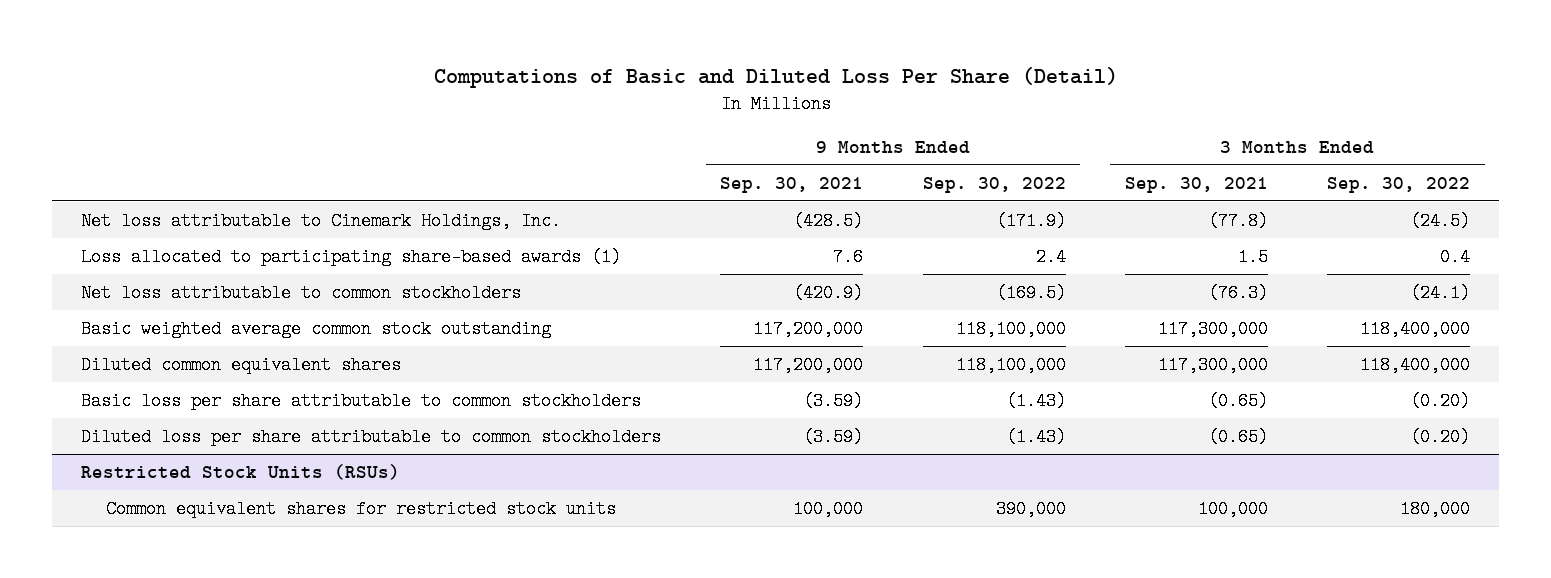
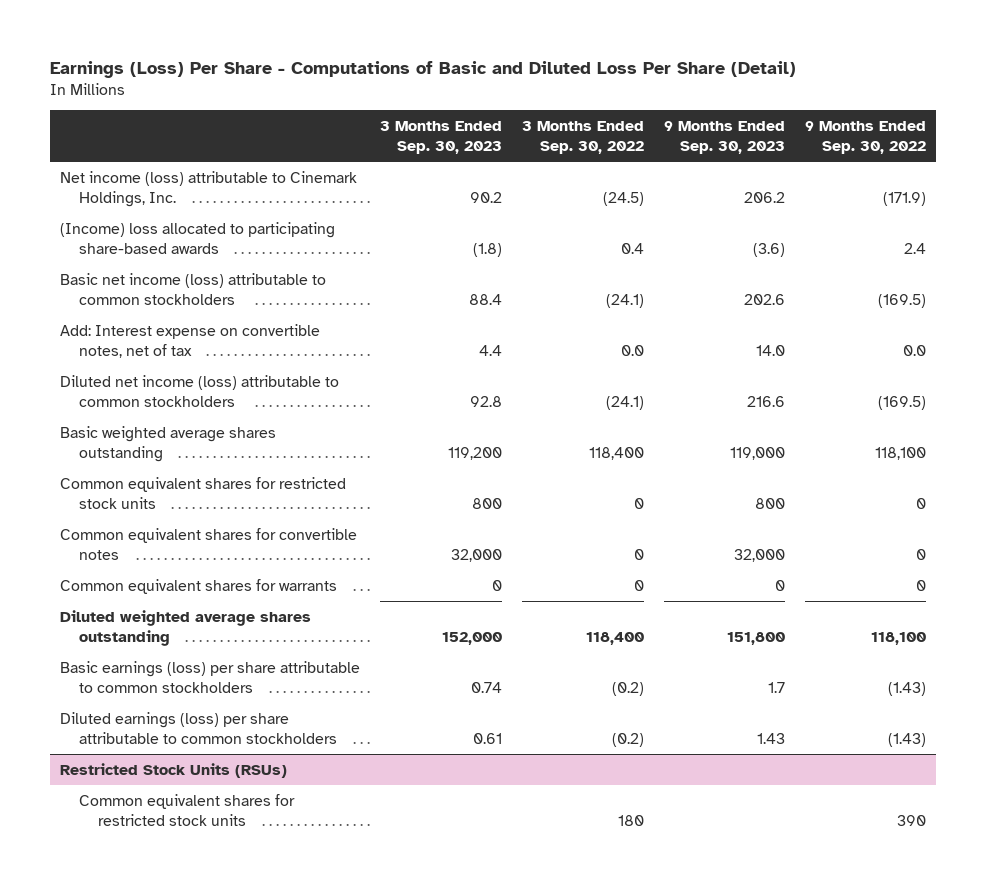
[433,66,1118,88] Computations of Basic and Diluted Loss Per Share (Detail) -> [50,61,797,79] Earnings (Loss) Per Share - Computations of Basic and Diluted Loss Per Share (Detail)
[720,176,864,193] Sep. 30, 2021 -> none
[1124,176,1268,193] Sep. 30, 2021 -> none
none -> [380,120,503,154] 3 Months Ended Sep. 30, 2023
none -> [664,120,786,154] 9 Months Ended Sep. 30, 2023
[81,211,562,230] Net loss attributable to Cinemark Holdings, Inc. -> [60,170,358,207] Net income (loss) attributable to Cinemark Holdings, Inc.
[81,247,622,266] Loss allocated to participating share-based awards (1) -> [60,221,336,254] (Income) loss allocated to participating share-based awards
[81,283,522,302] Net loss attributable to common stockholders -> [60,272,327,305] Basic net income (loss) attributable to common stockholders
none -> [60,323,321,358] Add: Interest expense on convertible notes, net of tax
none -> [60,374,340,407] Diluted net income (loss) attributable to common stockholders
[81,319,552,338] Basic weighted average common stock outstanding -> [60,425,277,462] Basic weighted average shares outstanding
[955,319,1066,338] 118,100,000 -> [875,446,927,460] 118,100
[1359,319,1470,338] 118,400,000 -> [589,446,645,460] 118,400
none -> [60,476,347,509] Common equivalent shares for restricted stock units
none -> [60,527,358,560] Common equivalent shares for convertible notes
none -> [60,578,338,594] Common equivalent shares for warrants
[81,355,402,374] Diluted common equivalent shares -> [60,609,312,646] Diluted weighted average shares outstanding
[955,355,1066,374] 118,100,000 -> [871,631,927,645] 118,100
[1359,355,1470,374] 118,400,000 -> [586,631,645,645] 118,400
[81,391,642,410] Basic loss per share attributable to common stockholders -> [60,660,361,693] Basic earnings (loss) per share attributable to common stockholders
[1409,391,1470,410] (0.20) -> [612,681,645,696] (0.2)
[81,427,662,446] Diluted loss per share attributable to common stockholders -> [60,711,338,744] Diluted earnings (loss) per share attributable to common stockholders
[1409,427,1470,446] (0.20) -> [612,732,645,747] (0.2)
[995,499,1066,518] 390,000 -> [897,814,927,826] 390
[1399,499,1470,518] 180,000 -> [618,814,645,826] 180

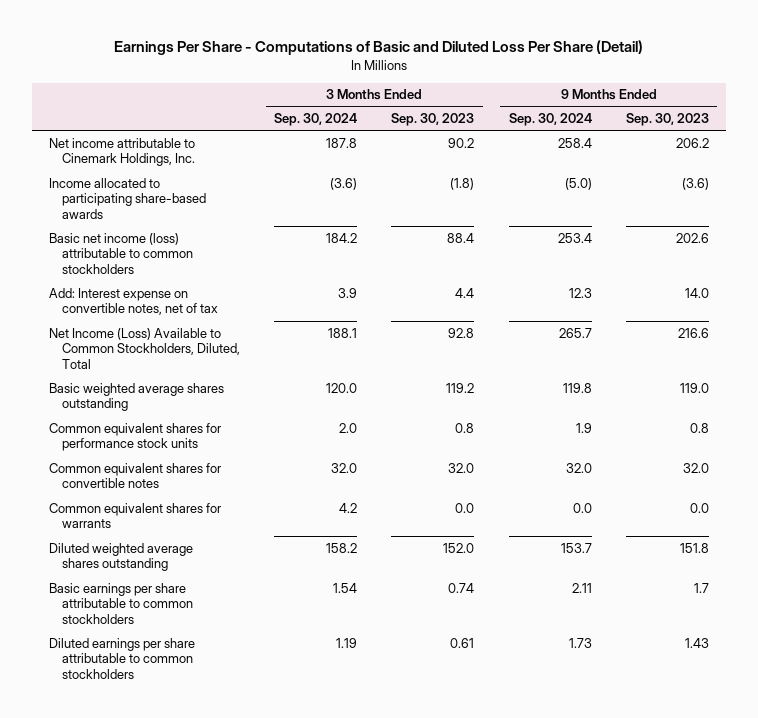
[50,61,797,79] Earnings (Loss) Per Share - Computations of Basic and Diluted Loss Per Share (Detail) -> [114,40,644,56] Earnings Per Share - Computations of Basic and Diluted Loss Per Share (Detail)
[522,120,645,154] 3 Months Ended Sep. 30, 2022 -> none
[805,120,927,154] 9 Months Ended Sep. 30, 2022 -> none
none -> [274,113,358,127] Sep. 30, 2024
none -> [508,113,592,127] Sep. 30, 2024
[60,170,358,207] Net income (loss) attributable to Cinemark Holdings, Inc. -> [49,137,196,167] Net income attributable to Cinemark Holdings, Inc.
[60,221,336,254] (Income) loss allocated to participating share-based awards -> [49,177,207,220] Income allocated to participating share-based awards
[60,762,288,778] Restricted Stock Units (RSUs) -> none
[79,793,296,826] Common equivalent shares for restricted stock units -> none
[60,374,340,407] Diluted net income (loss) attributable to common stockholders -> [49,327,241,370] Net Income (Loss) Available to Common Stockholders, Diluted, Total
[448,446,503,460] 119,200 -> [446,382,475,393] 119.2
[730,446,786,460] 119,000 -> [679,382,709,393] 119.0
[60,476,347,509] Common equivalent shares for restricted stock units -> [49,422,222,452] Common equivalent shares for performance stock units
[472,497,503,509] 800 -> [455,422,475,433] 0.8
[755,497,786,509] 800 -> [689,422,709,433] 0.8
[451,548,503,562] 32,000 -> [448,462,475,473] 32.0
[734,548,786,562] 32,000 -> [682,462,709,473] 32.0
[492,579,503,591] 0 -> [455,502,475,513] 0.0
[775,579,786,591] 0 -> [689,502,709,513] 0.0
[442,631,503,645] 152,000 -> [443,542,475,553] 152.0
[727,631,786,645] 151,800 -> [679,542,709,553] 151.8
[60,660,361,693] Basic earnings (loss) per share attributable to common stockholders -> [49,582,194,625] Basic earnings per share attributable to common stockholders
[60,711,338,744] Diluted earnings (loss) per share attributable to common stockholders -> [49,637,196,680] Diluted earnings per share attributable to common stockholders

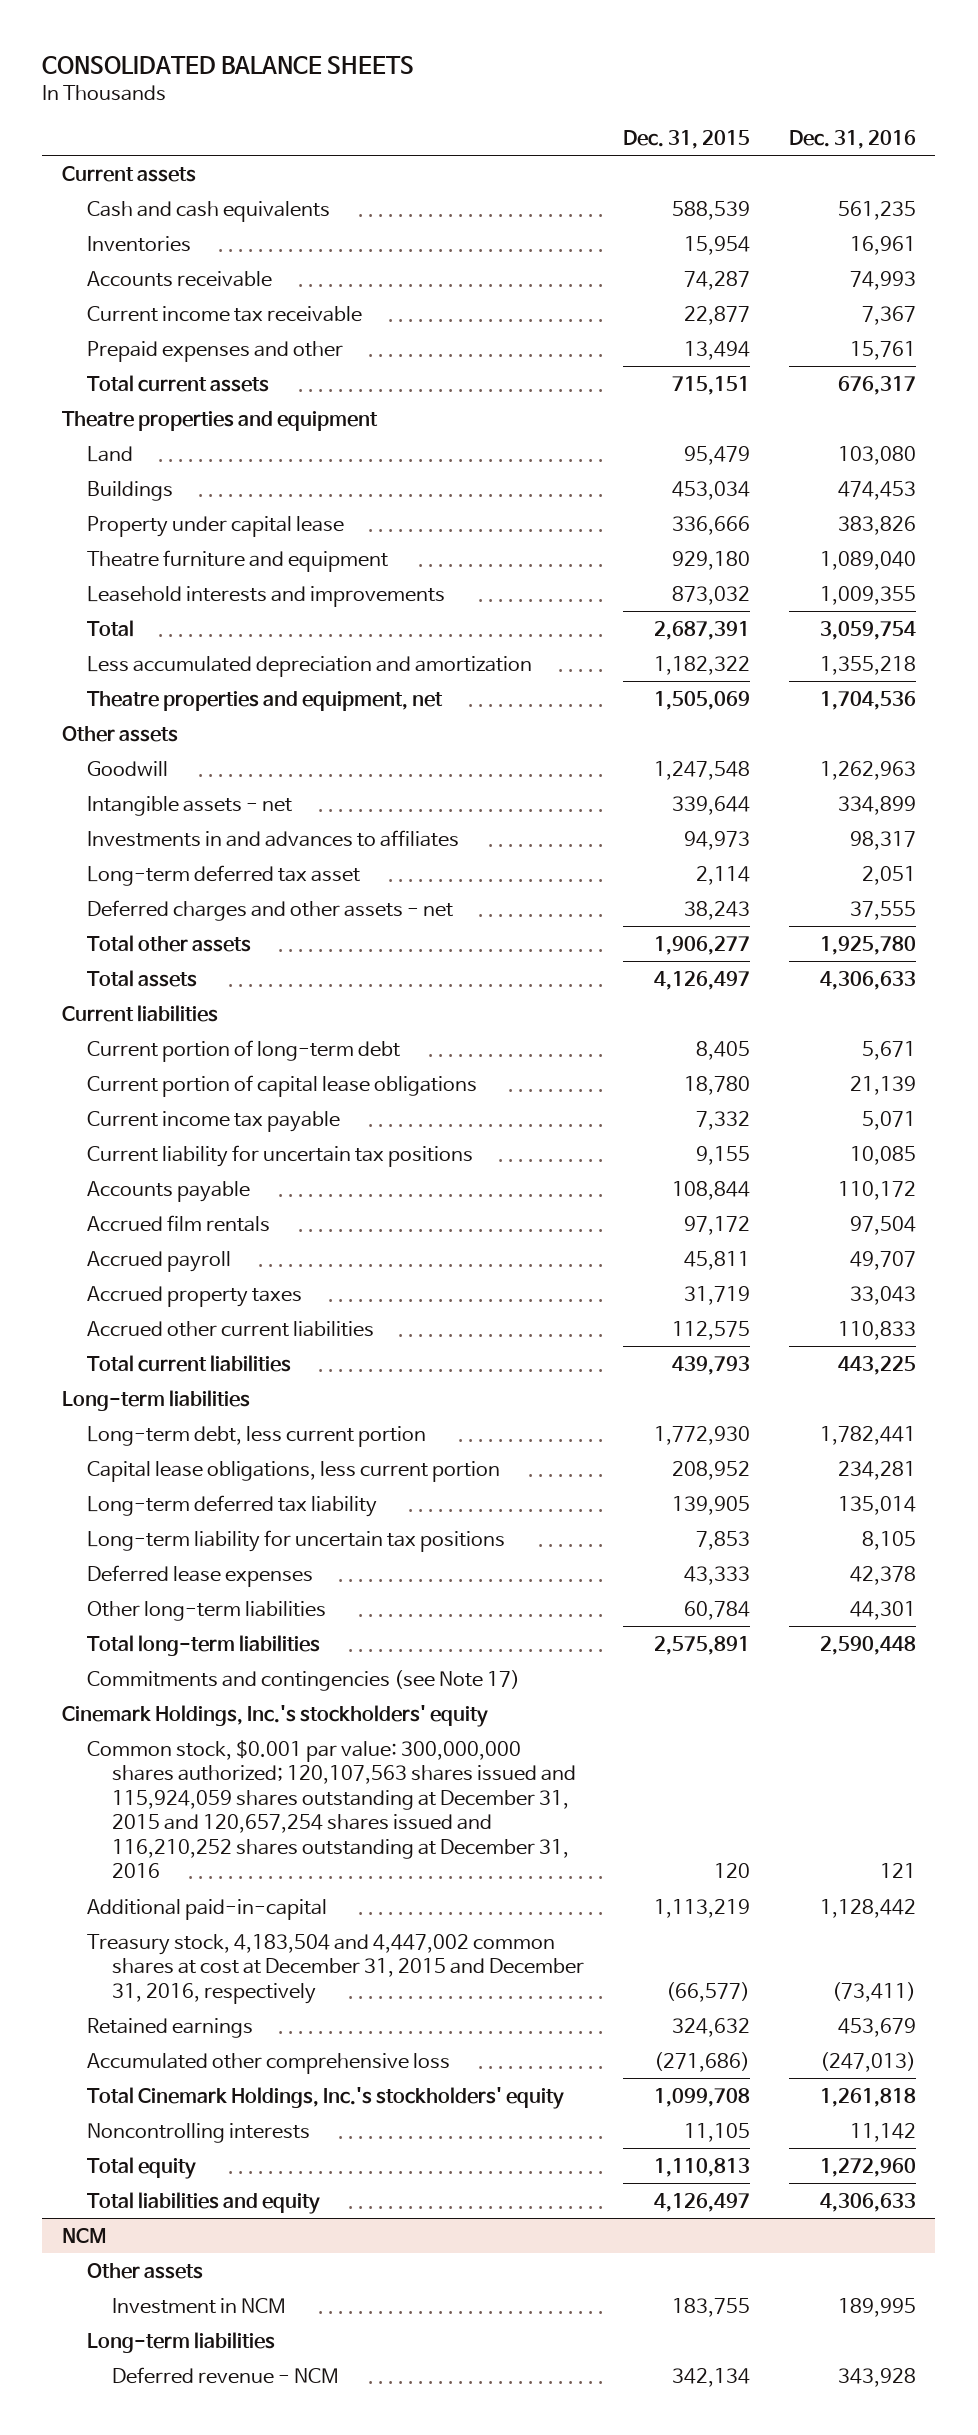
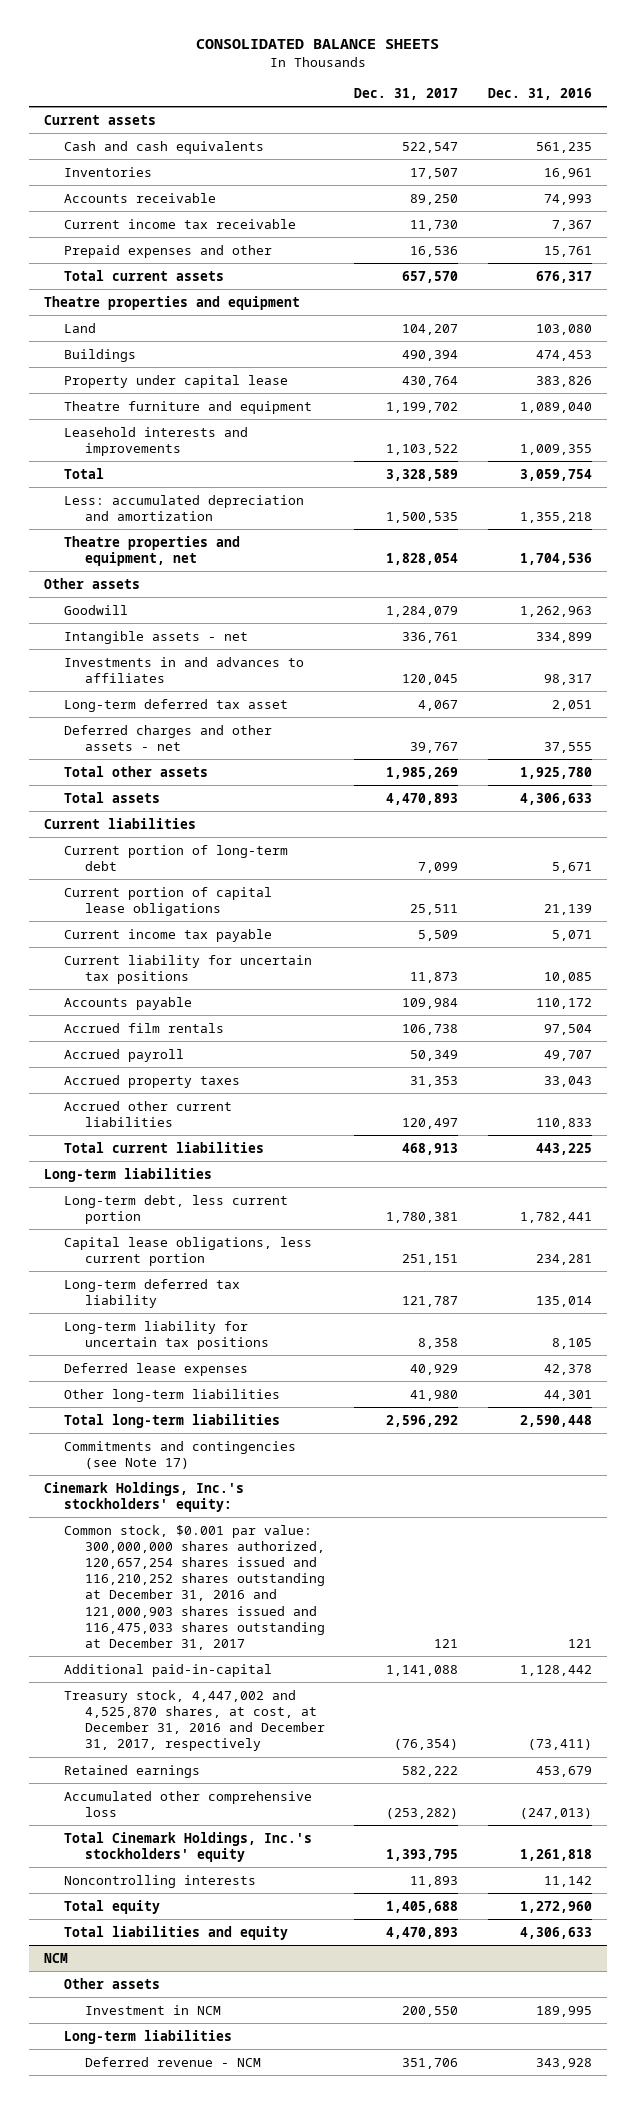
[623,129,751,149] Dec. 31, 2015 -> none
none -> [354,87,459,100] Dec. 31, 2017
[87,655,533,677] Less accumulated depreciation and amortization -> [64,494,305,521] Less: accumulated depreciation and amortization
[61,1704,488,1727] Cinemark Holdings, Inc.'s stockholders' equity -> [43,1481,244,1512] Cinemark Holdings, Inc.'s stockholders' equity:
[87,1739,577,1879] Common stock, $0.001 par value: 300,000,000 shares authorized; 120,107,563 shares issued and 115,924,059 shares outstanding at December 31, 2015 and 120,657,254 shares issued and 116,210,252 shares outstanding at December 31, 2016 -> [64,1524,325,1651] Common stock, $0.001 par value: 300,000,000 shares authorized, 120,657,254 shares issued and 116,210,252 shares outstanding at December 31, 2016 and 121,000,903 shares issued and 116,475,033 shares outstanding at December 31, 2017
[87,1933,585,2004] Treasury stock, 4,183,504 and 4,447,002 common shares at cost at December 31, 2015 and December 31, 2016, respectively -> [64,1689,325,1752] Treasury stock, 4,447,002 and 4,525,870 shares, at cost, at December 31, 2016 and December 31, 2017, respectively

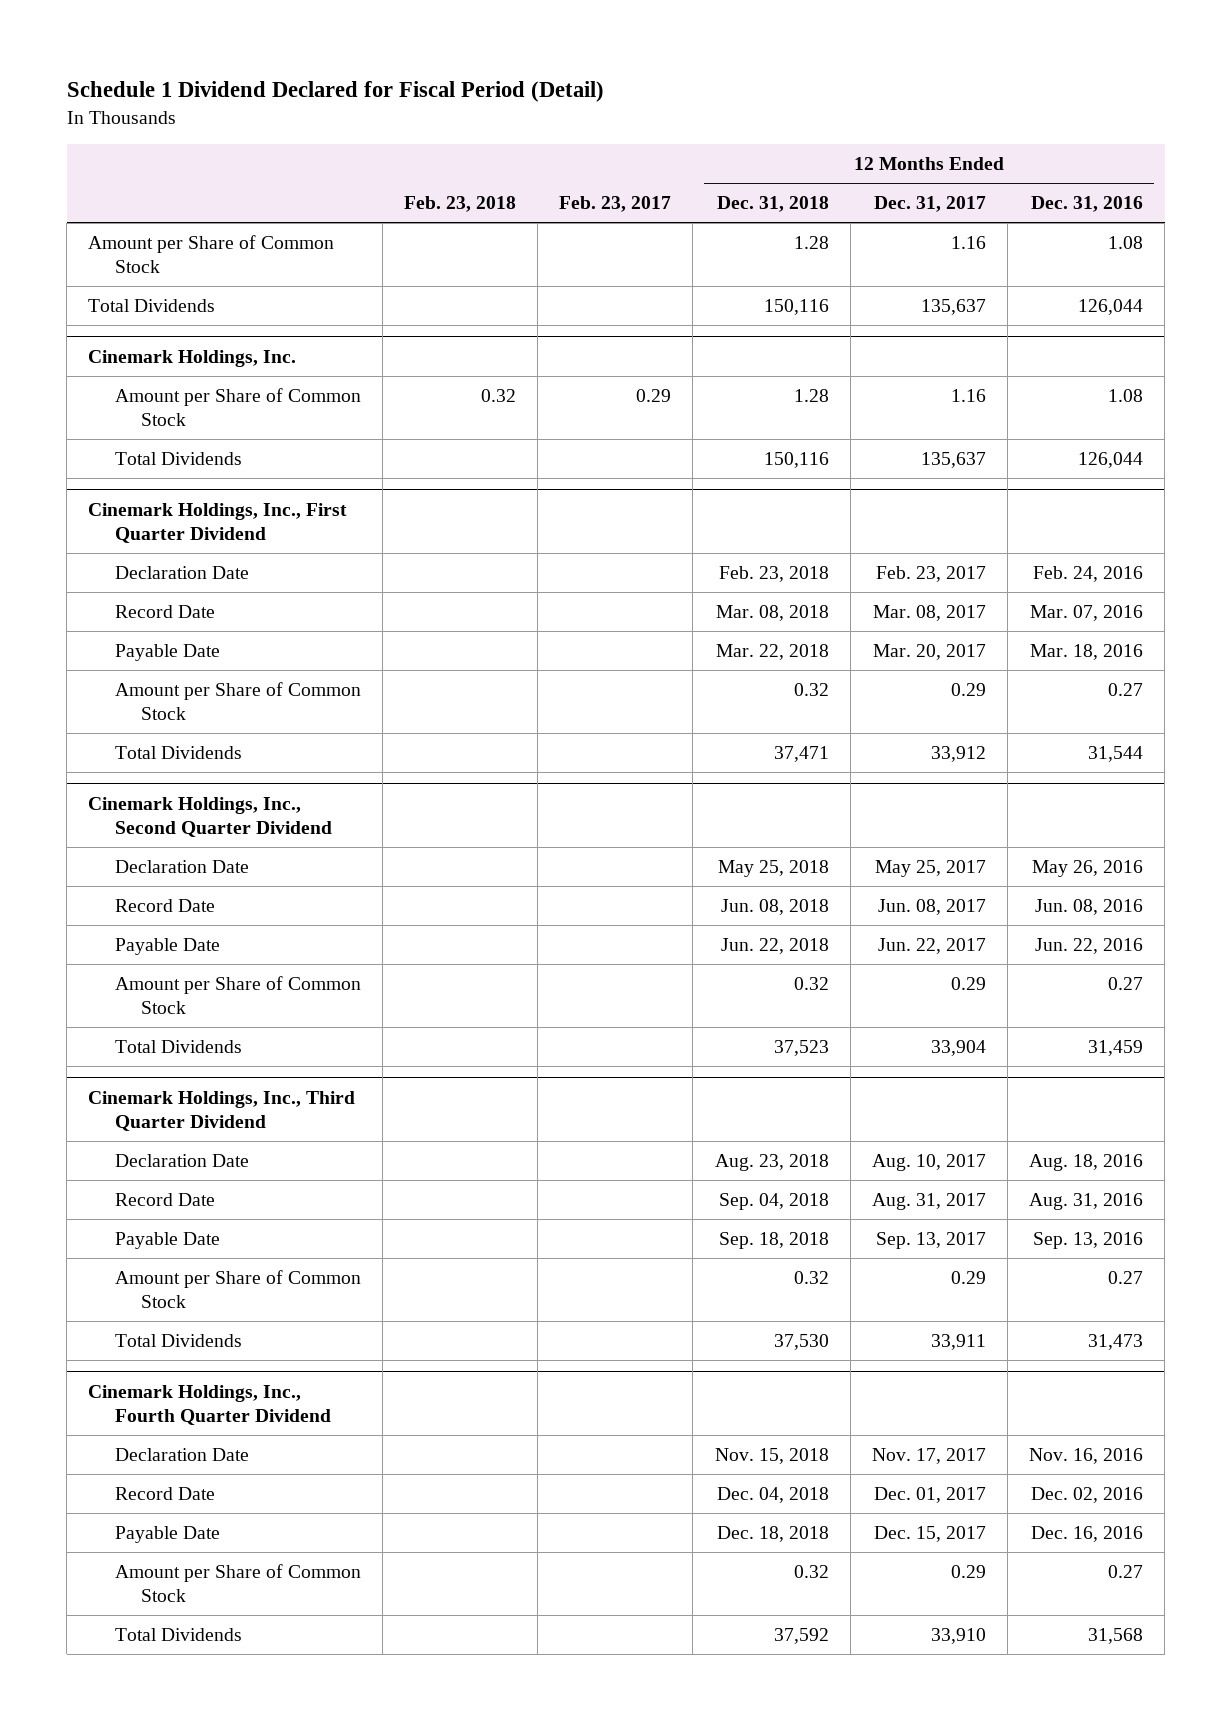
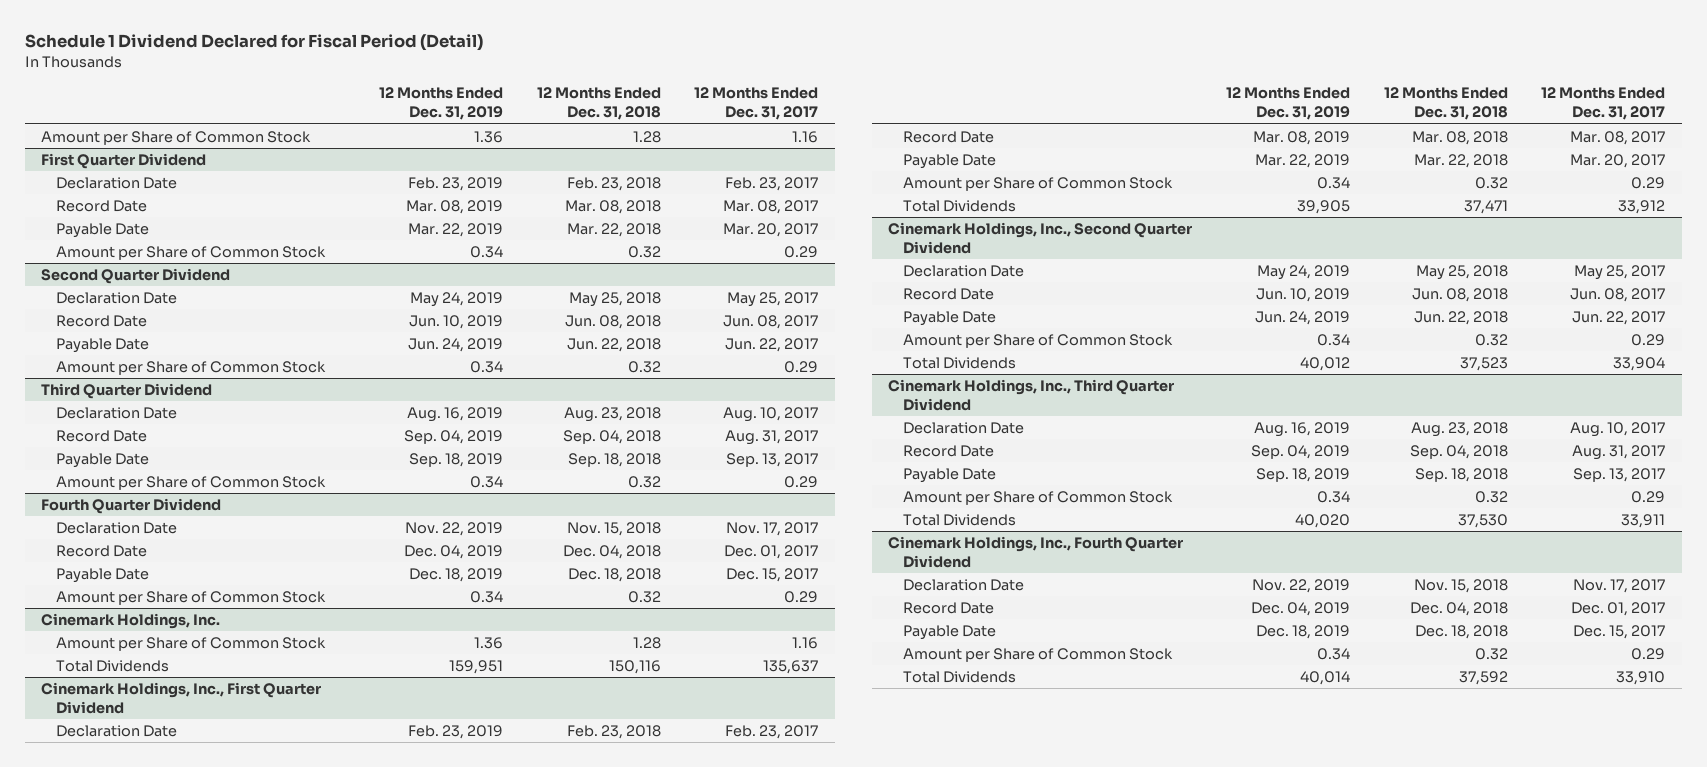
[404,196,517,213] Feb. 23, 2018 -> none
[559,196,672,213] Feb. 23, 2017 -> none
[1031,196,1144,213] Dec. 31, 2016 -> none
none -> [379,87,504,121] 12 Months Ended Dec. 31, 2019
[88,299,216,313] Total Dividends -> none
none -> [41,153,207,170] First Quarter Dividend
none -> [56,177,178,190] Declaration Date
none -> [56,200,148,213] Record Date
none -> [56,223,150,239] Payable Date
none -> [56,246,327,261] Amount per Share of Common Stock
none -> [41,268,231,285] Second Quarter Dividend
none -> [56,292,178,305] Declaration Date
none -> [56,315,148,328] Record Date
none -> [56,338,150,354] Payable Date
none -> [56,361,327,376] Amount per Share of Common Stock
none -> [41,383,213,400] Third Quarter Dividend
none -> [56,407,178,420] Declaration Date
none -> [56,430,148,443] Record Date
none -> [56,453,150,469] Payable Date
none -> [56,476,327,491] Amount per Share of Common Stock
none -> [41,498,222,515] Fourth Quarter Dividend
none -> [56,522,178,535] Declaration Date
none -> [56,545,148,558] Record Date
none -> [56,568,150,584] Payable Date
none -> [56,591,327,606] Amount per Share of Common Stock

